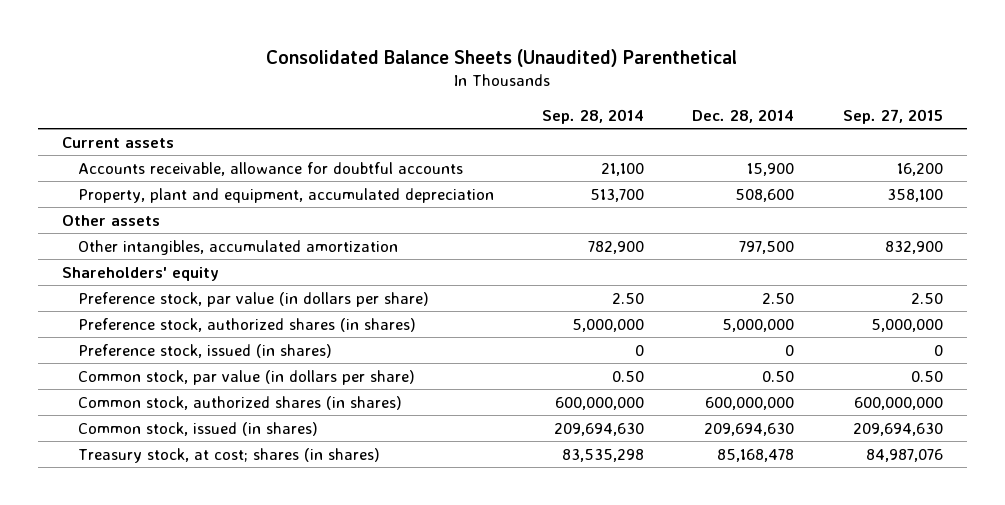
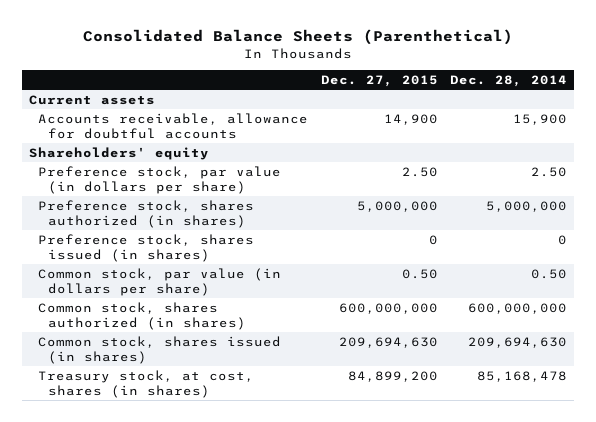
[266,48,738,67] Consolidated Balance Sheets (Unaudited) Parenthetical -> [82,29,513,46] Consolidated Balance Sheets (Parenthetical)
[542,108,645,124] Sep. 28, 2014 -> none
[842,108,943,124] Sep. 27, 2015 -> none
none -> [320,74,438,87] Dec. 27, 2015
[78,187,495,203] Property, plant and equipment, accumulated depreciation -> none
[62,214,161,226] Other assets -> none
[78,239,399,255] Other intangibles, accumulated amortization -> none
[78,317,417,332] Preference stock, authorized shares (in shares) -> [38,199,255,228] Preference stock, shares authorized (in shares)
[78,343,333,358] Preference stock, issued (in shares) -> [38,233,255,262] Preference stock, shares issued (in shares)
[78,395,403,410] Common stock, authorized shares (in shares) -> [38,301,246,330] Common stock, shares authorized (in shares)
[78,421,319,436] Common stock, issued (in shares) -> [38,335,282,364] Common stock, shares issued (in shares)
[78,447,381,463] Treasury stock, at cost; shares (in shares) -> [38,369,255,398] Treasury stock, at cost, shares (in shares)

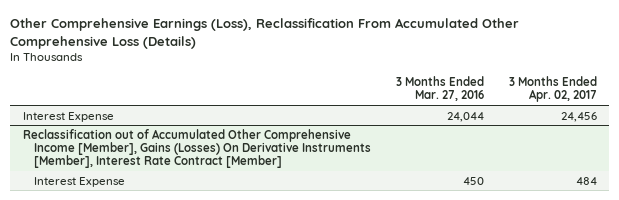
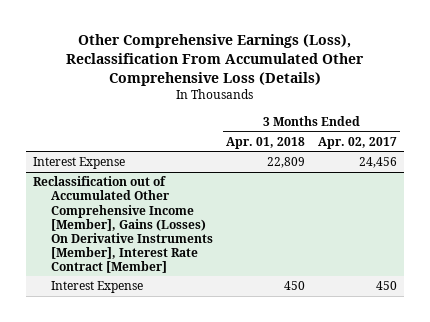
[395,76,484,102] 3 Months Ended Mar. 27, 2016 -> none
none -> [226,136,306,149] Apr. 01, 2018
[575,176,597,185] 484 -> [376,281,398,291] 450

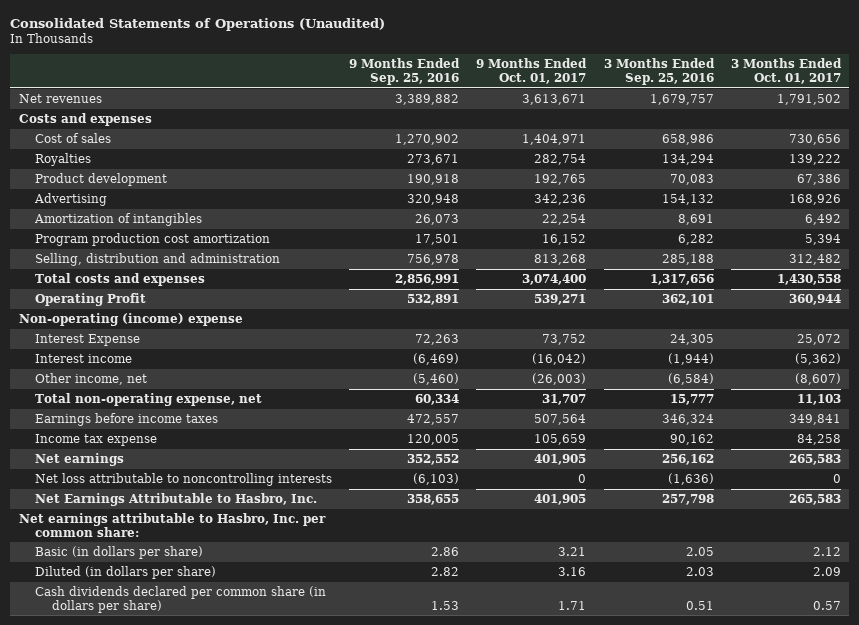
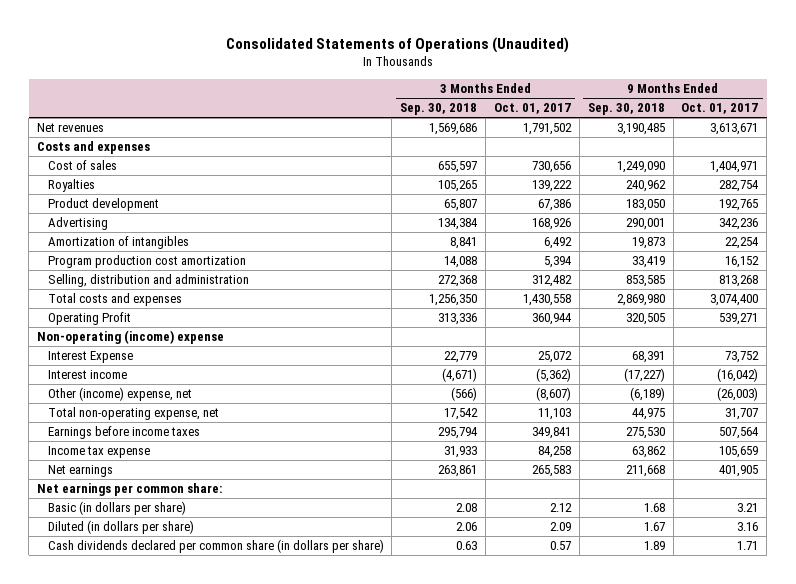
[349,58,461,86] 9 Months Ended Sep. 25, 2016 -> none
[603,58,715,86] 3 Months Ended Sep. 25, 2016 -> none
none -> [400,103,478,116] Sep. 30, 2018
none -> [587,103,665,116] Sep. 30, 2018
[35,372,148,385] Other income, net -> [47,387,192,402] Other (income) expense, net
[35,472,333,486] Net loss attributable to noncontrolling interests -> none
[35,492,318,506] Net Earnings Attributable to Hasbro, Inc. -> none
[18,512,326,537] Net earnings attributable to Hasbro, Inc. per common share: -> [37,483,223,497] Net earnings per common share:

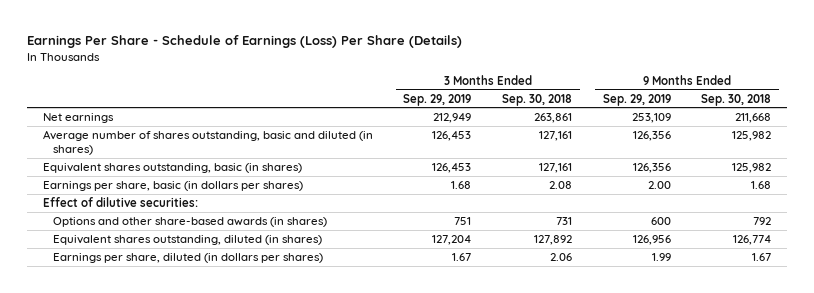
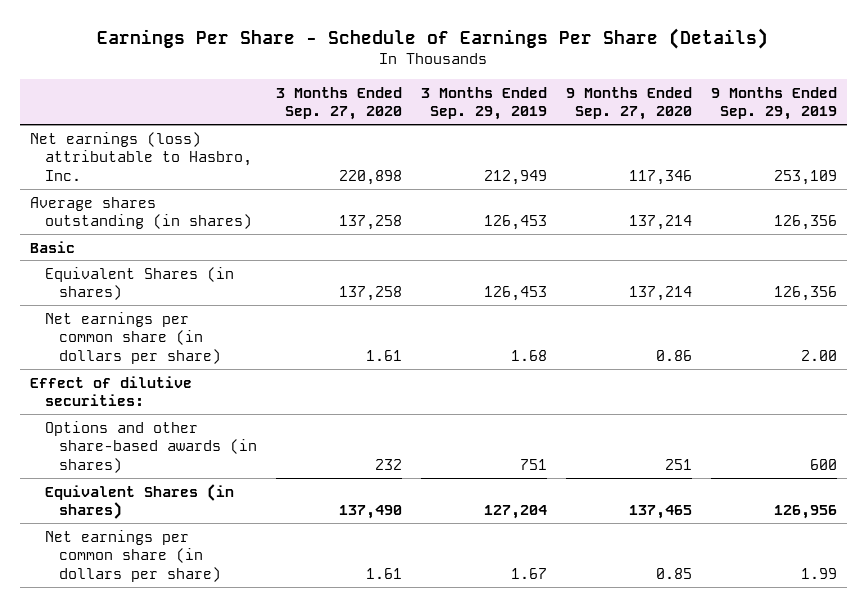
[27,35,463,49] Earnings Per Share - Schedule of Earnings (Loss) Per Share (Details) -> [97,27,769,49] Earnings Per Share - Schedule of Earnings Per Share (Details)
[501,93,572,106] Sep. 30, 2018 -> none
[701,93,772,106] Sep. 30, 2018 -> none
none -> [276,86,403,121] 3 Months Ended Sep. 27, 2020
none -> [566,86,693,121] 9 Months Ended Sep. 27, 2020
[42,112,114,123] Net earnings -> [29,131,252,181] Net earnings (loss) attributable to Hasbro, Inc.
[42,129,373,156] Average number of shares outstanding, basic and diluted (in shares) -> [29,196,252,230] Average shares outstanding (in shares)
none -> [29,240,75,253] Basic
[42,162,302,173] Equivalent shares outstanding, basic (in shares) -> [44,266,234,301] Equivalent Shares (in shares)
[42,180,303,191] Earnings per share, basic (in dollars per shares) -> [44,311,222,364] Net earnings per common share (in dollars per share)
[53,234,323,245] Equivalent shares outstanding, diluted (in shares) -> [44,483,234,520] Equivalent Shares (in shares)
[53,252,324,263] Earnings per share, diluted (in dollars per shares) -> [44,529,222,582] Net earnings per common share (in dollars per share)

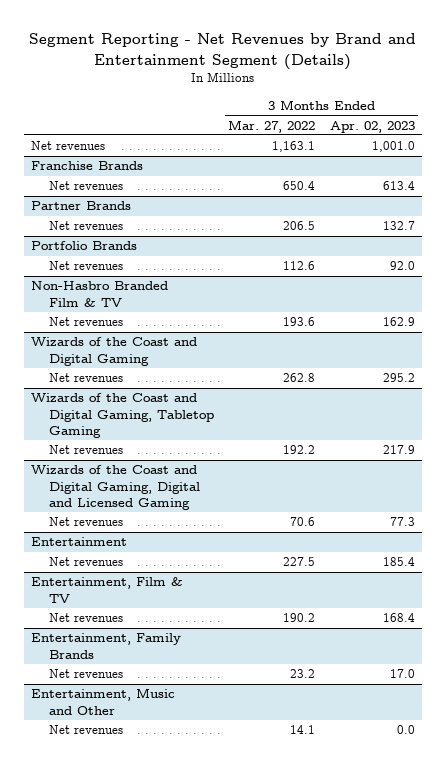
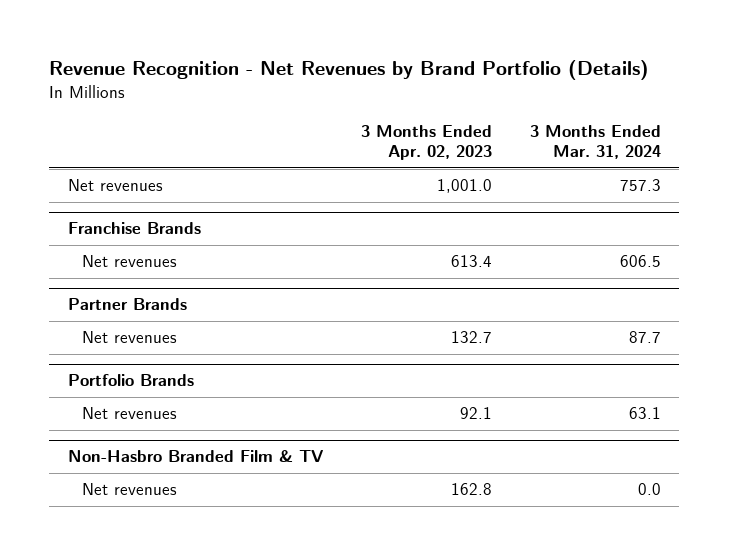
[29,33,417,70] Segment Reporting - Net Revenues by Brand and Entertainment Segment (Details) -> [49,60,650,81] Revenue Recognition - Net Revenues by Brand Portfolio (Details)
[228,119,316,133] Mar. 27, 2022 -> none
none -> [529,125,661,160] 3 Months Ended Mar. 31, 2024
[389,261,415,271] 92.0 -> [459,407,492,420] 92.1
[31,337,198,366] Wizards of the Coast and Digital Gaming -> none
[49,373,124,383] Net revenues -> none
[31,393,215,438] Wizards of the Coast and Digital Gaming, Tabletop Gaming -> none
[49,445,124,455] Net revenues -> none
[31,465,201,510] Wizards of the Coast and Digital Gaming, Digital and Licensed Gaming -> none
[49,517,124,527] Net revenues -> none
[31,537,128,547] Entertainment -> none
[49,557,124,567] Net revenues -> none
[31,577,184,603] Entertainment, Film & TV -> none
[49,613,124,623] Net revenues -> none
[31,633,182,659] Entertainment, Family Brands -> none
[49,669,124,679] Net revenues -> none
[31,688,176,715] Entertainment, Music and Other -> none
[49,725,124,735] Net revenues -> none
[382,317,415,327] 162.9 -> [450,483,492,496] 162.8

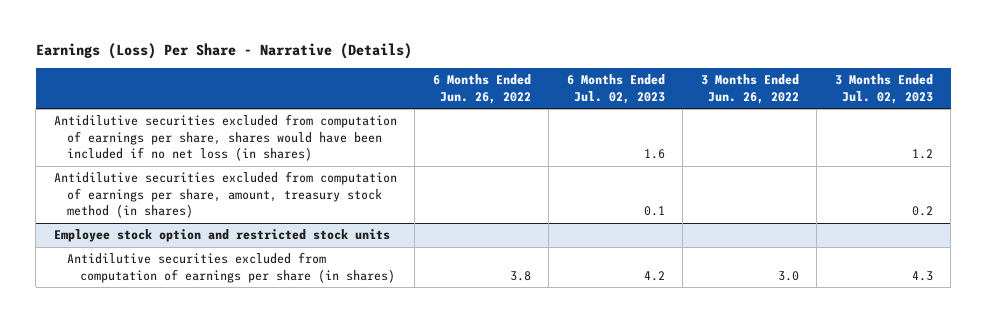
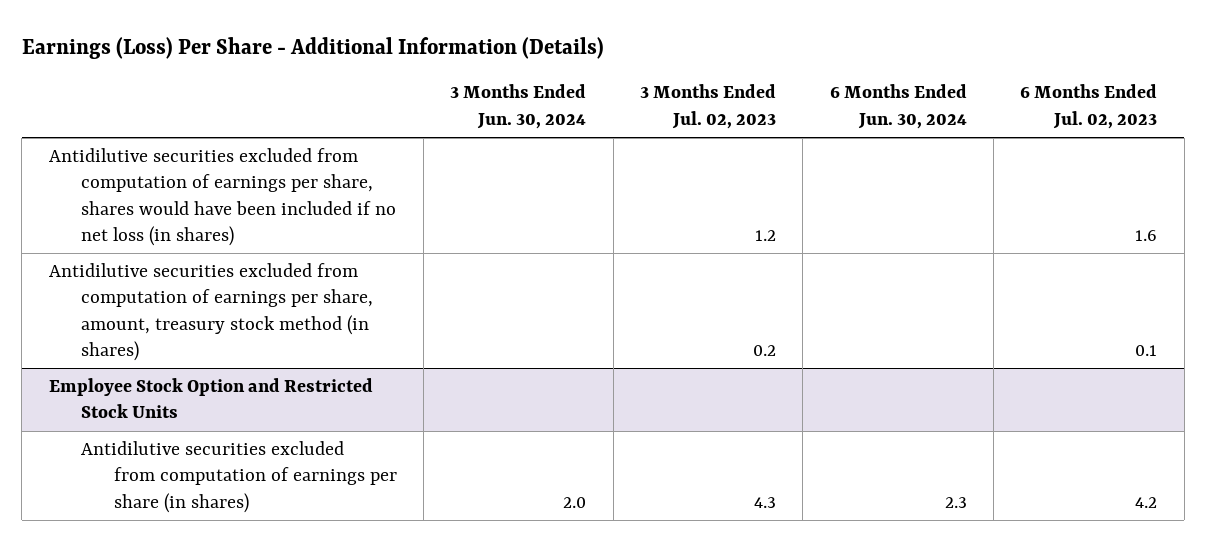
[35,43,412,60] Earnings (Loss) Per Share - Narrative (Details) -> [21,36,604,59] Earnings (Loss) Per Share - Additional Information (Details)
[432,74,531,104] 6 Months Ended Jun. 26, 2022 -> none
[700,74,799,104] 3 Months Ended Jun. 26, 2022 -> none
none -> [450,84,587,129] 3 Months Ended Jun. 30, 2024
none -> [829,84,967,129] 6 Months Ended Jun. 30, 2024
[53,229,390,243] Employee stock option and restricted stock units -> [48,377,373,419] Employee Stock Option and Restricted Stock Units

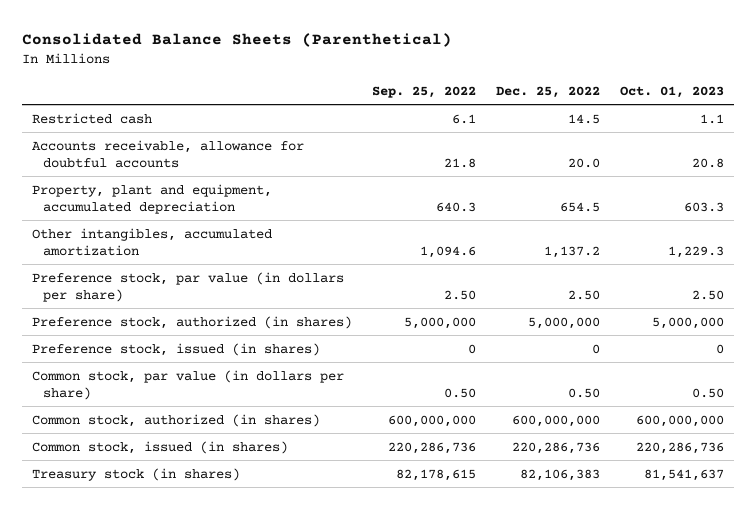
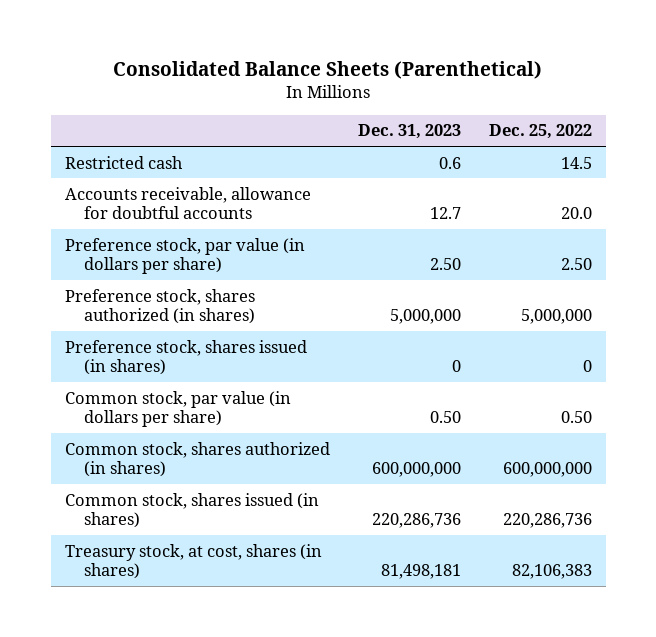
[372,85,477,98] Sep. 25, 2022 -> none
[619,85,724,98] Oct. 01, 2023 -> none
none -> [357,124,461,140] Dec. 31, 2023
[32,183,273,214] Property, plant and equipment, accumulated depreciation -> none
[32,227,273,256] Other intangibles, accumulated amortization -> none
[32,315,353,329] Preference stock, authorized (in shares) -> [64,288,255,325] Preference stock, shares authorized (in shares)
[32,342,321,356] Preference stock, issued (in shares) -> [64,339,307,376] Preference stock, shares issued (in shares)
[32,413,321,427] Common stock, authorized (in shares) -> [64,441,330,478] Common stock, shares authorized (in shares)
[32,440,289,454] Common stock, issued (in shares) -> [64,492,319,529] Common stock, shares issued (in shares)
[32,467,241,481] Treasury stock (in shares) -> [64,543,322,580] Treasury stock, at cost, shares (in shares)

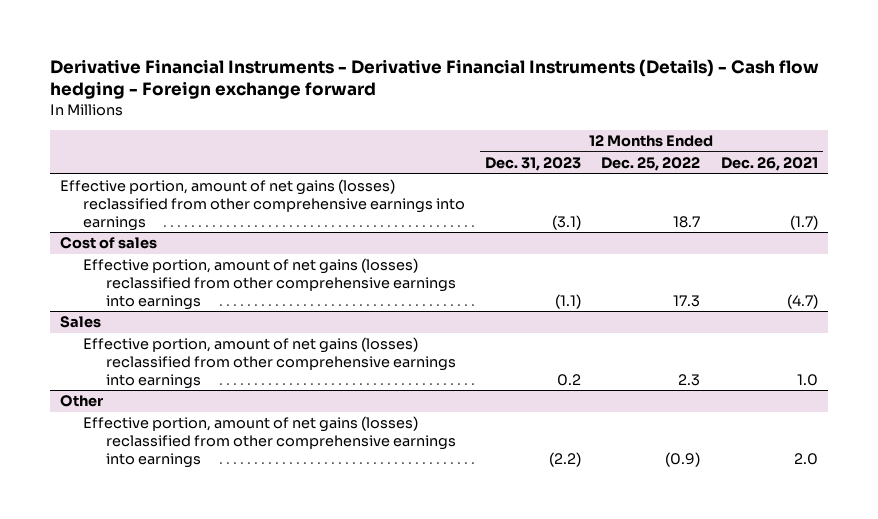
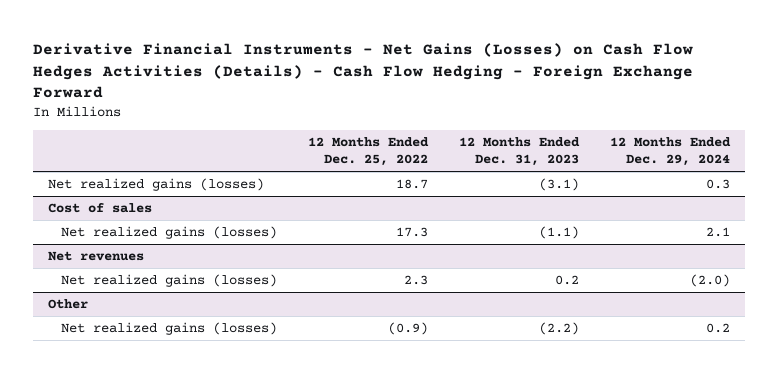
[50,58,820,100] Derivative Financial Instruments - Derivative Financial Instruments (Details) - Cash flow hedging - Foreign exchange forward -> [32,43,693,99] Derivative Financial Instruments - Net Gains (Losses) on Cash Flow Hedges Activities (Details) - Cash Flow Hedging - Foreign Exchange Forward
[720,157,818,172] Dec. 26, 2021 -> none
none -> [609,137,731,167] 12 Months Ended Dec. 29, 2024
[60,179,465,231] Effective portion, amount of net gains (losses) reclassified from other comprehensive earnings into earnings -> [48,178,265,192] Net realized gains (losses)
[82,258,456,310] Effective portion, amount of net gains (losses) reclassified from other comprehensive earnings into earnings -> [61,226,278,240] Net realized gains (losses)
[60,316,102,329] Sales -> [48,251,145,262] Net revenues
[82,337,456,389] Effective portion, amount of net gains (losses) reclassified from other comprehensive earnings into earnings -> [61,274,278,288] Net realized gains (losses)
[82,416,456,468] Effective portion, amount of net gains (losses) reclassified from other comprehensive earnings into earnings -> [61,322,278,336] Net realized gains (losses)

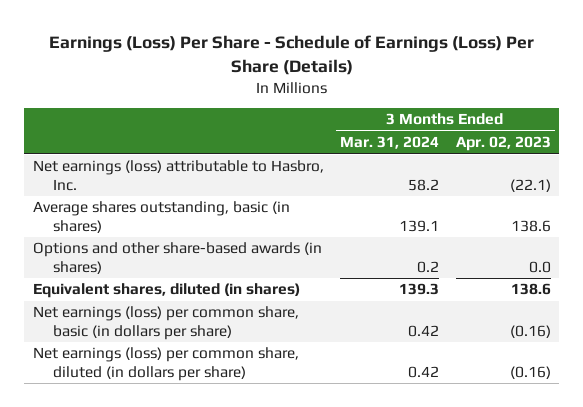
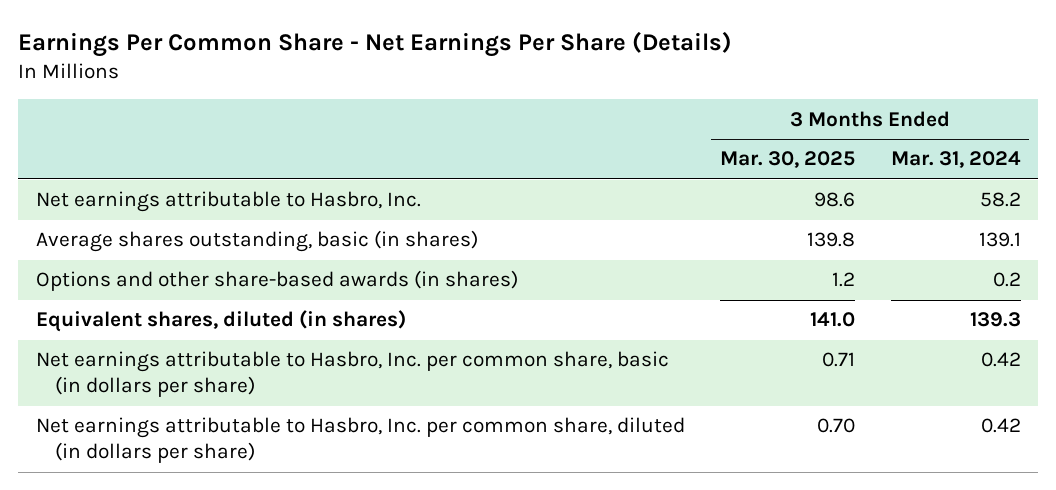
[48,35,534,75] Earnings (Loss) Per Share - Schedule of Earnings (Loss) Per Share (Details) -> [17,31,732,58] Earnings Per Common Share - Net Earnings Per Share (Details)
[455,136,551,152] Apr. 02, 2023 -> none
none -> [720,151,856,169] Mar. 30, 2025
[32,160,324,191] Net earnings (loss) attributable to Hasbro, Inc. -> [35,191,421,213] Net earnings attributable to Hasbro, Inc.
[32,306,299,340] Net earnings (loss) per common share, basic (in dollars per share) -> [35,351,669,398] Net earnings attributable to Hasbro, Inc. per common share, basic (in dollars per share)
[32,347,299,381] Net earnings (loss) per common share, diluted (in dollars per share) -> [35,417,685,464] Net earnings attributable to Hasbro, Inc. per common share, diluted (in dollars per share)

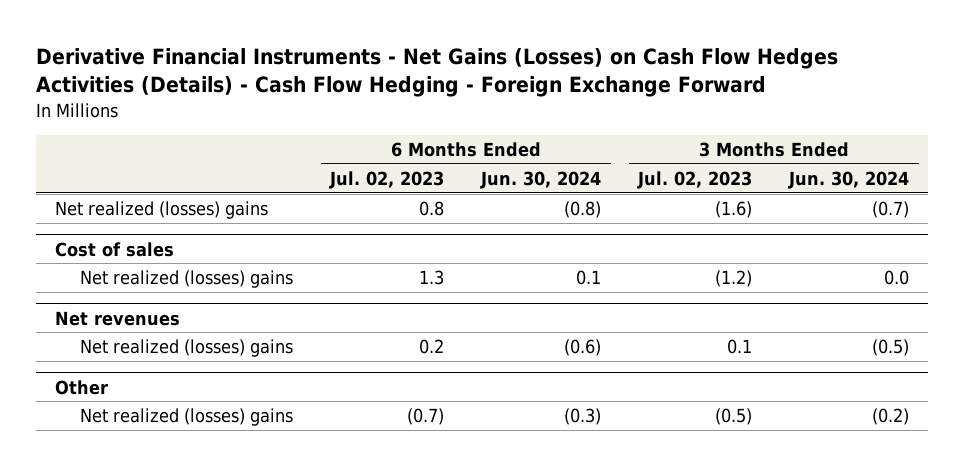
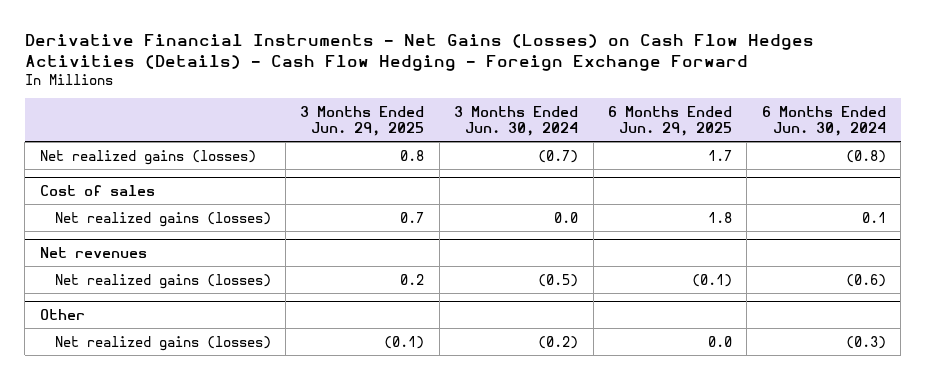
[329,170,445,189] Jul. 02, 2023 -> none
[637,170,753,189] Jul. 02, 2023 -> none
none -> [300,105,425,136] 3 Months Ended Jun. 29, 2025
none -> [608,105,733,136] 6 Months Ended Jun. 29, 2025
[54,201,268,220] Net realized (losses) gains -> [39,149,256,165] Net realized gains (losses)
[80,270,294,289] Net realized (losses) gains -> [54,211,271,227] Net realized gains (losses)
[80,339,294,358] Net realized (losses) gains -> [54,273,271,289] Net realized gains (losses)
[80,408,294,427] Net realized (losses) gains -> [54,335,271,351] Net realized gains (losses)

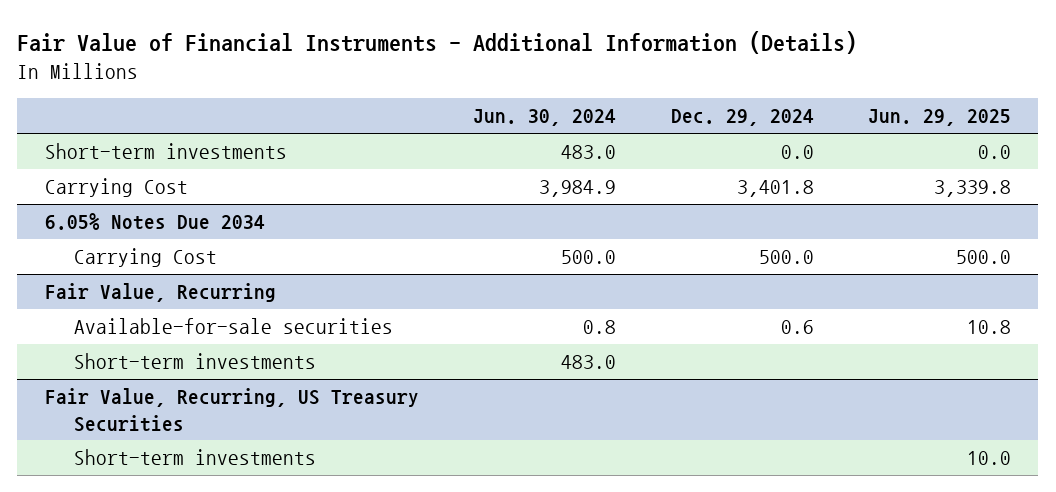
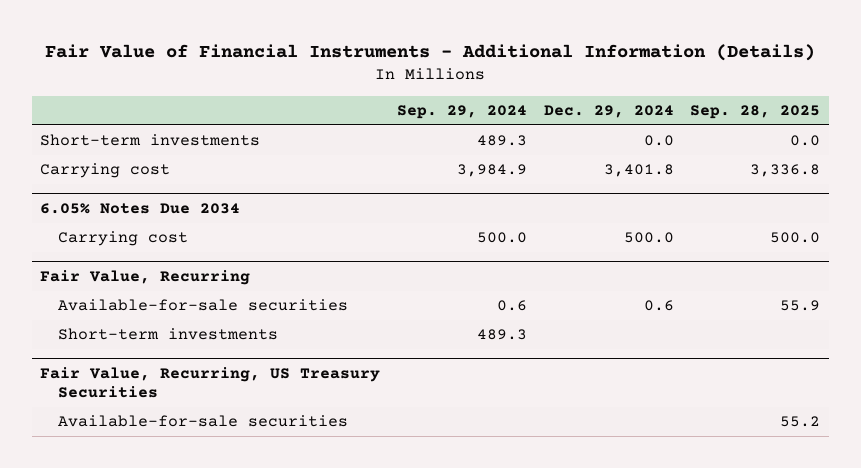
[473,109,617,127] Jun. 30, 2024 -> none
[868,109,1012,127] Jun. 29, 2025 -> none
none -> [396,104,527,119] Sep. 29, 2024
none -> [690,104,821,119] Sep. 28, 2025
[44,177,188,197] Carrying Cost -> [40,163,171,179] Carrying cost
[74,247,218,267] Carrying Cost -> [58,231,189,247] Carrying cost
[74,448,317,465] Short-term investments -> none
none -> [58,415,349,428] Available-for-sale securities

